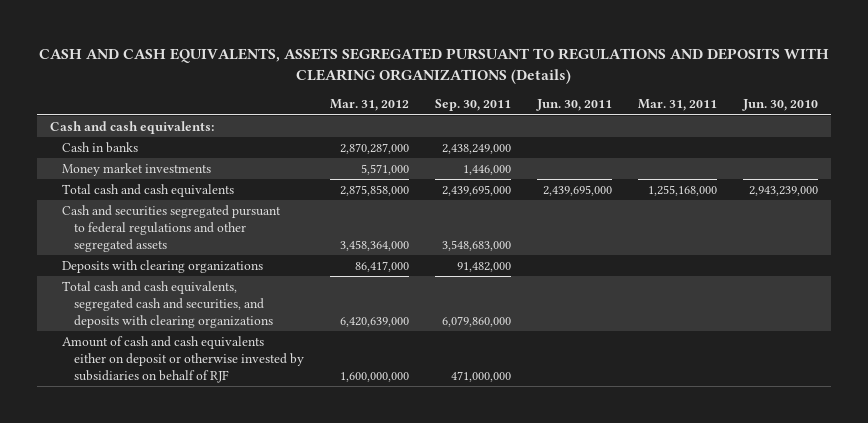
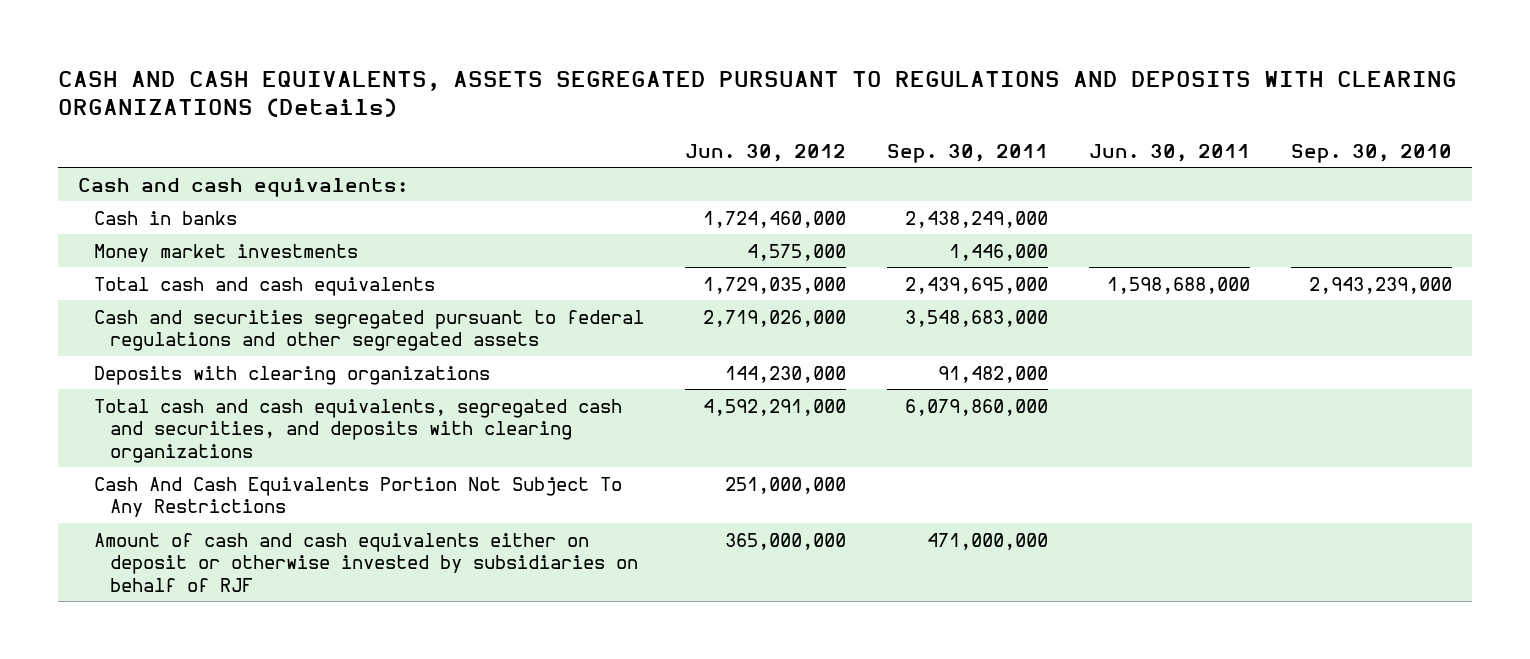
[329,99,409,112] Mar. 31, 2012 -> none
[637,99,717,112] Mar. 31, 2011 -> none
[741,99,818,112] Jun. 30, 2010 -> none
none -> [685,143,847,162] Jun. 30, 2012
none -> [1290,143,1452,163] Sep. 30, 2010
[542,184,612,196] 2,439,695,000 -> [1106,276,1250,294] 1,598,688,000
none -> [94,476,623,518] Cash And Cash Equivalents Portion Not Subject To Any Restrictions

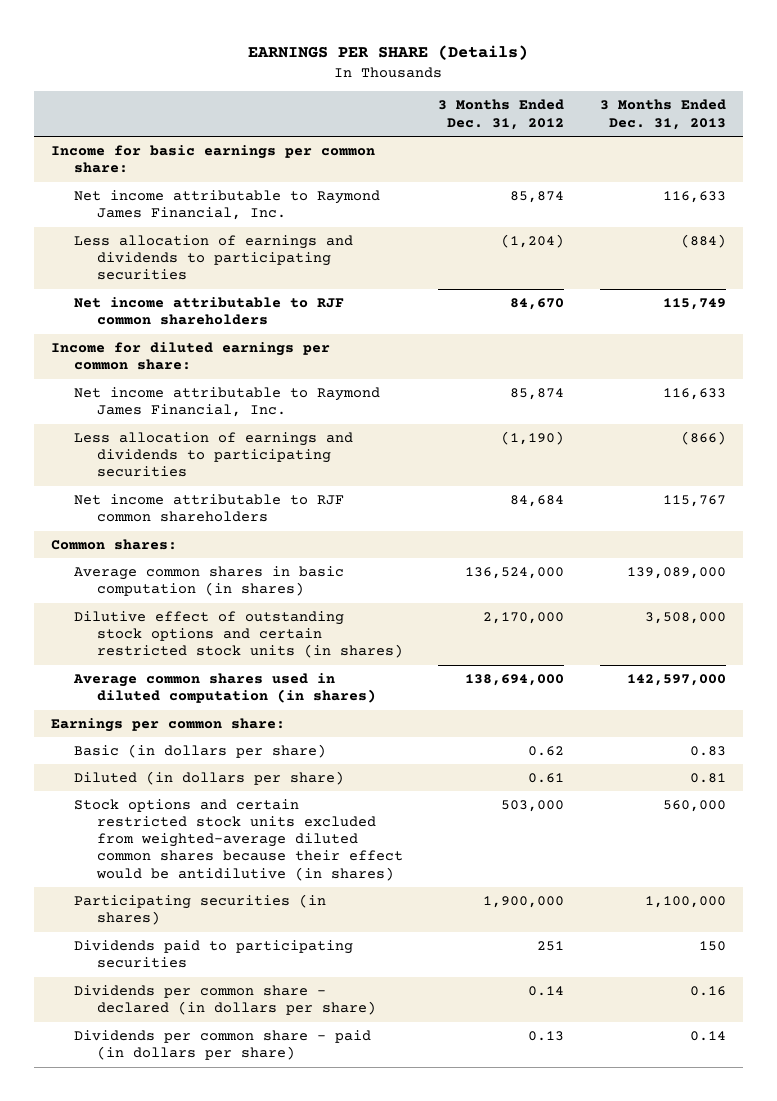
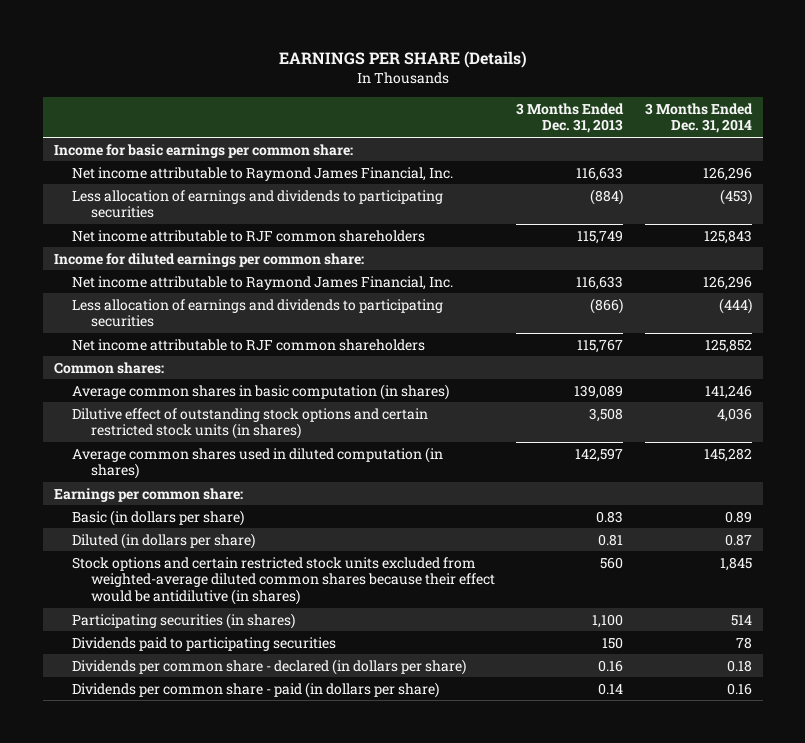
[438,99,565,130] 3 Months Ended Dec. 31, 2012 -> none
none -> [644,102,753,134] 3 Months Ended Dec. 31, 2014
[626,567,726,580] 139,089,000 -> [574,384,624,399] 139,089
[644,612,726,625] 3,508,000 -> [589,407,624,422] 3,508
[626,674,726,687] 142,597,000 -> [575,447,624,462] 142,597
[662,800,726,813] 560,000 -> [600,556,624,569] 560
[644,896,726,909] 1,100,000 -> [592,613,624,628] 1,100

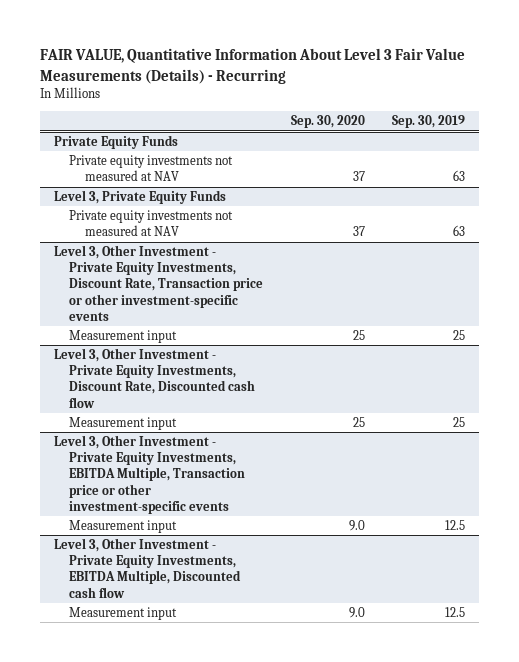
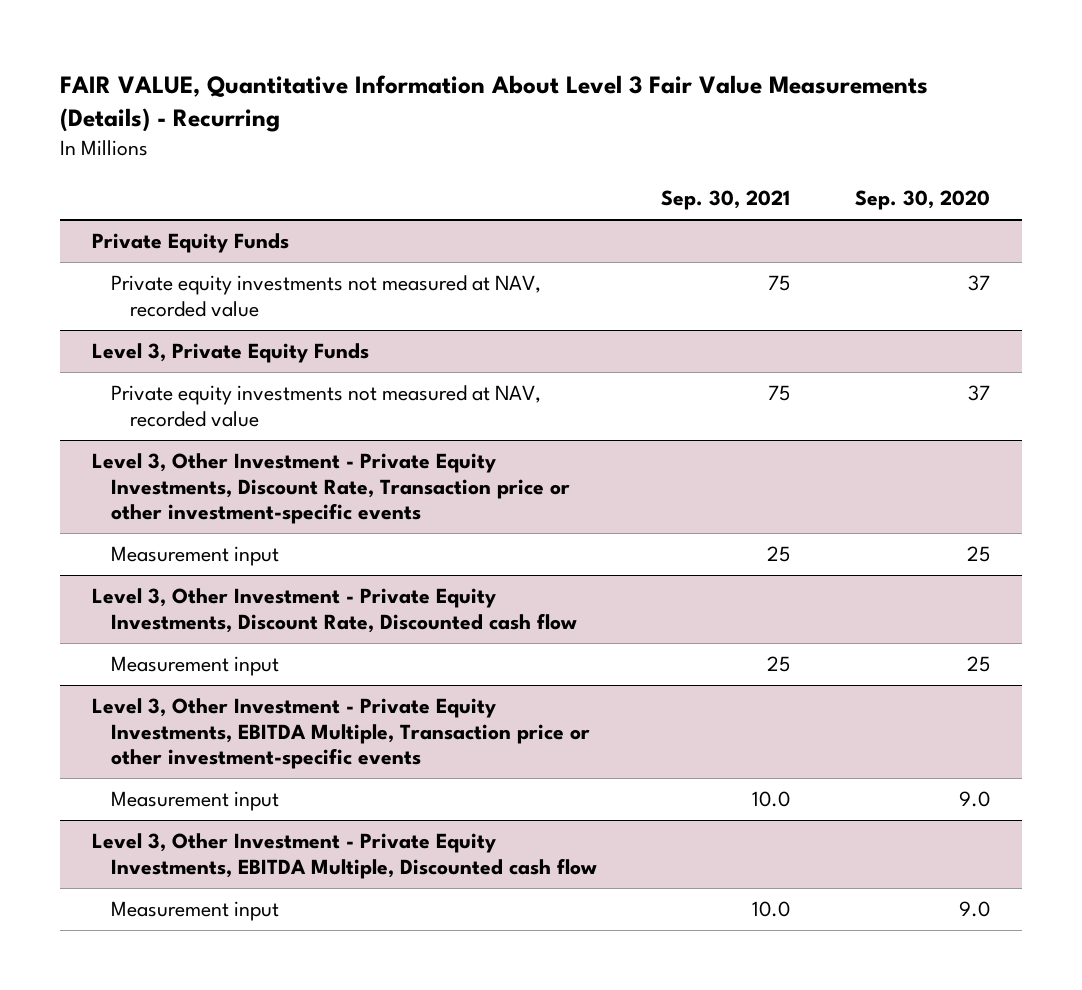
[392,115,466,129] Sep. 30, 2019 -> none
none -> [661,190,791,211] Sep. 30, 2021
[69,155,234,182] Private equity investments not measured at NAV -> [110,275,541,317] Private equity investments not measured at NAV, recorded value
[69,210,234,237] Private equity investments not measured at NAV -> [110,385,541,427] Private equity investments not measured at NAV, recorded value

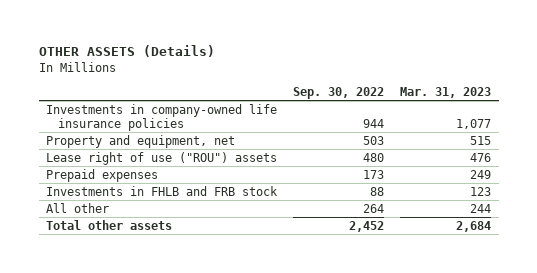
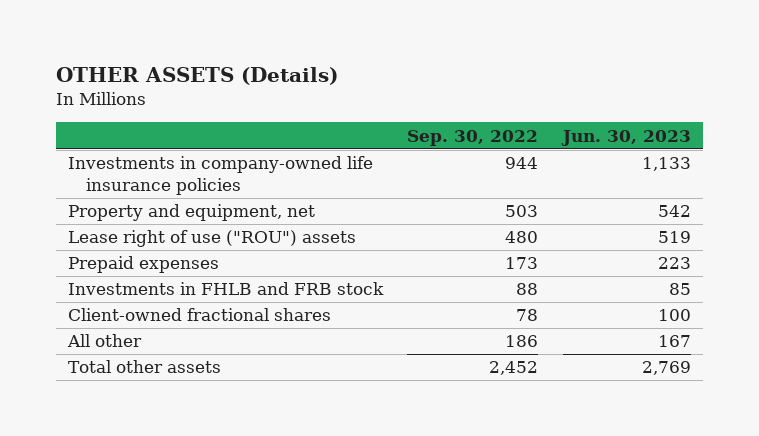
[399,86,491,98] Mar. 31, 2023 -> none
none -> [561,129,692,146] Jun. 30, 2023
none -> [67,308,331,322] Client-owned fractional shares
[363,203,385,213] 264 -> [505,335,539,348] 186

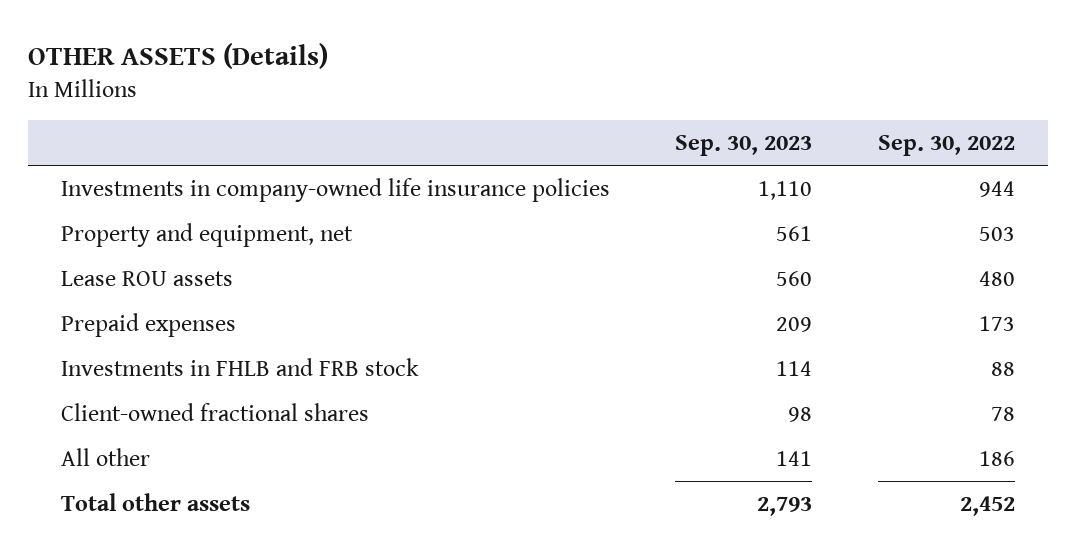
[561,129,692,146] Jun. 30, 2023 -> none
none -> [675,135,813,157] Sep. 30, 2023
[67,230,356,248] Lease right of use ("ROU") assets -> [60,270,233,286] Lease ROU assets

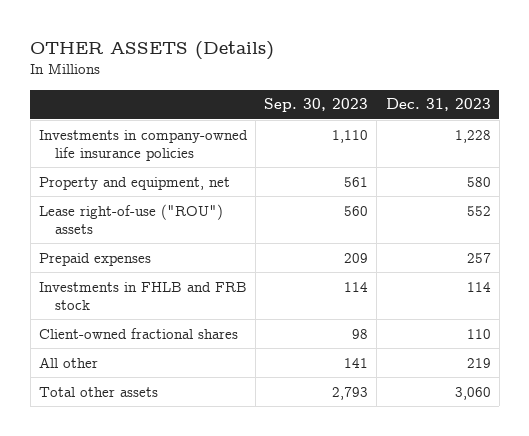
[877,135,1015,157] Sep. 30, 2022 -> none
none -> [385,98,491,112] Dec. 31, 2023
[60,270,233,286] Lease ROU assets -> [38,203,223,234] Lease right-of-use ("ROU") assets

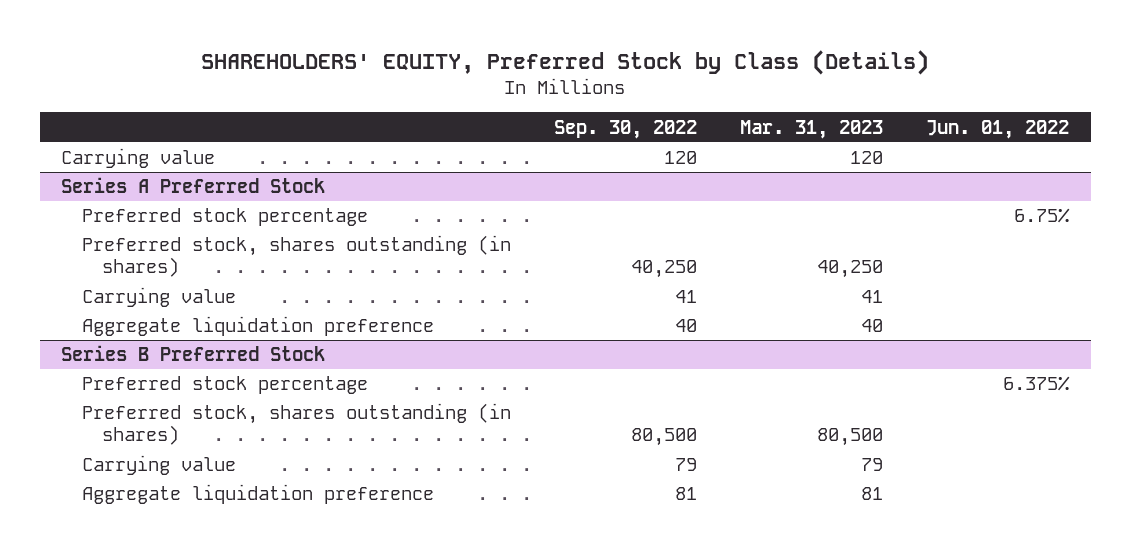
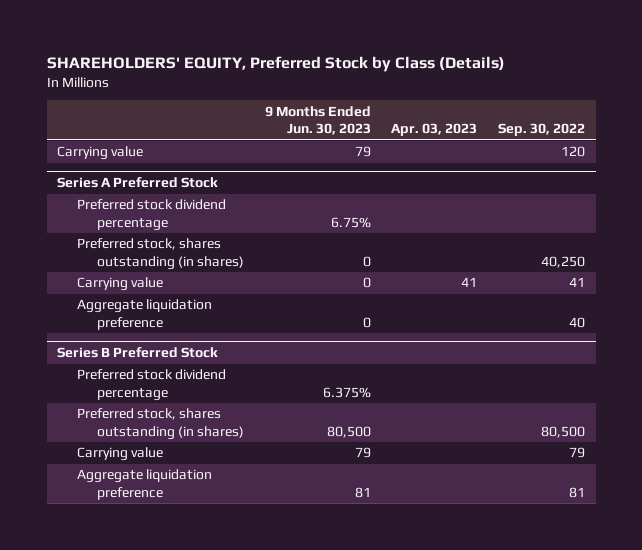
[739,119,883,139] Mar. 31, 2023 -> none
[925,119,1069,139] Jun. 01, 2022 -> none
none -> [264,105,371,136] 9 Months Ended Jun. 30, 2023
none -> [391,123,478,137] Apr. 03, 2023
[81,208,368,227] Preferred stock percentage -> [76,199,226,231] Preferred stock dividend percentage
[81,376,368,395] Preferred stock percentage -> [76,369,226,401] Preferred stock dividend percentage

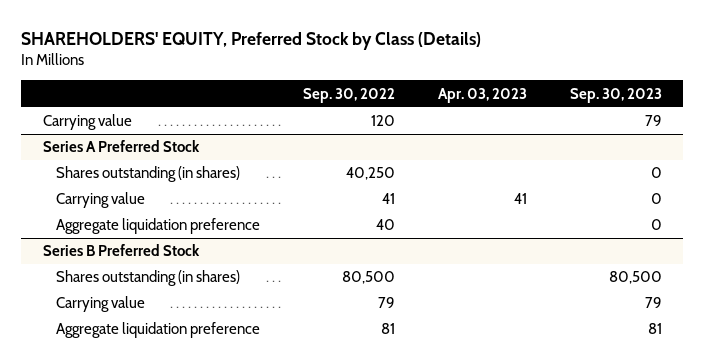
[264,105,371,136] 9 Months Ended Jun. 30, 2023 -> none
none -> [569,87,662,103] Sep. 30, 2023
[76,199,226,231] Preferred stock dividend percentage -> none
[76,238,244,270] Preferred stock, shares outstanding (in shares) -> [55,166,240,183] Shares outstanding (in shares)
[76,369,226,401] Preferred stock dividend percentage -> none
[76,408,244,440] Preferred stock, shares outstanding (in shares) -> [55,270,240,287] Shares outstanding (in shares)

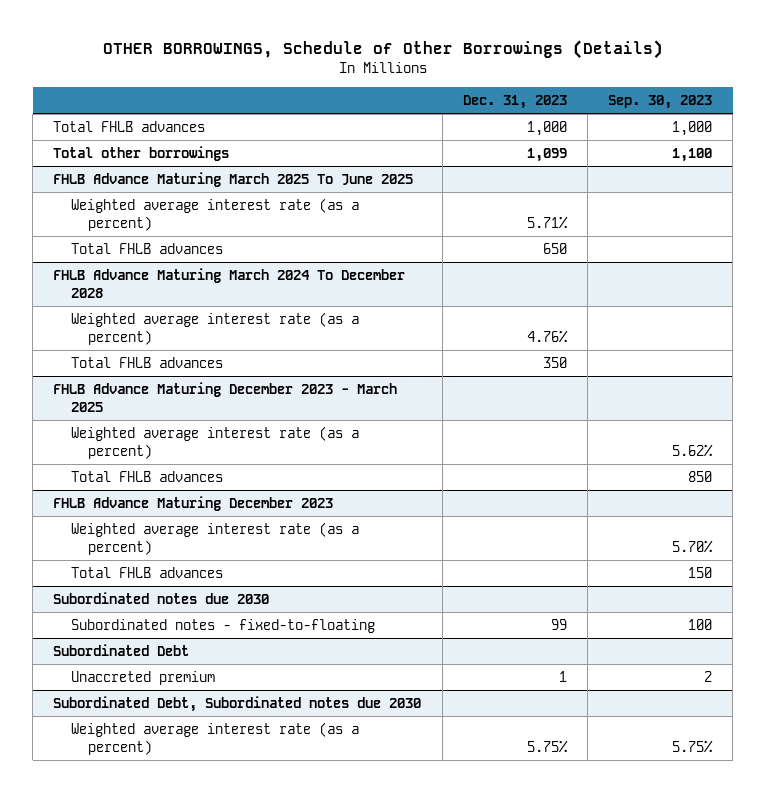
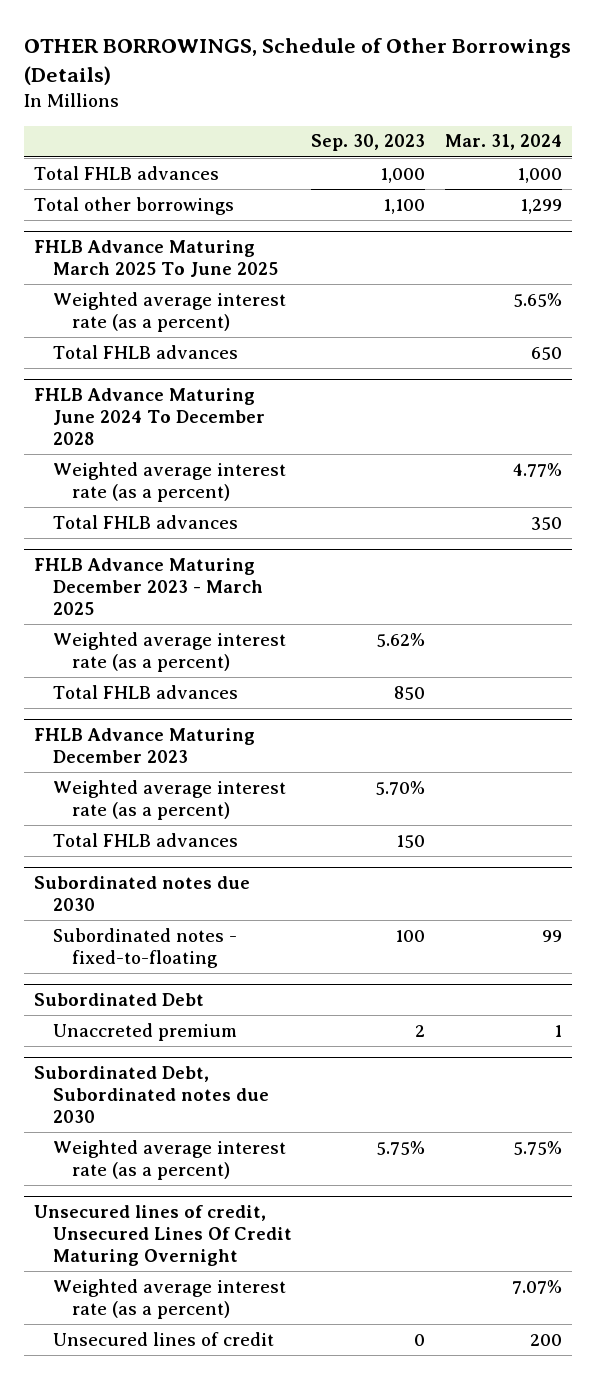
[462,94,567,109] Dec. 31, 2023 -> none
none -> [444,134,562,151] Mar. 31, 2024
[53,267,406,298] FHLB Advance Maturing March 2024 To December 2028 -> [33,387,265,446] FHLB Advance Maturing June 2024 To December 2028
none -> [33,1204,292,1267] Unsecured lines of credit, Unsecured Lines Of Credit Maturing Overnight
none -> [52,1278,286,1320] Weighted average interest rate (as a percent)
none -> [52,1331,274,1346] Unsecured lines of credit

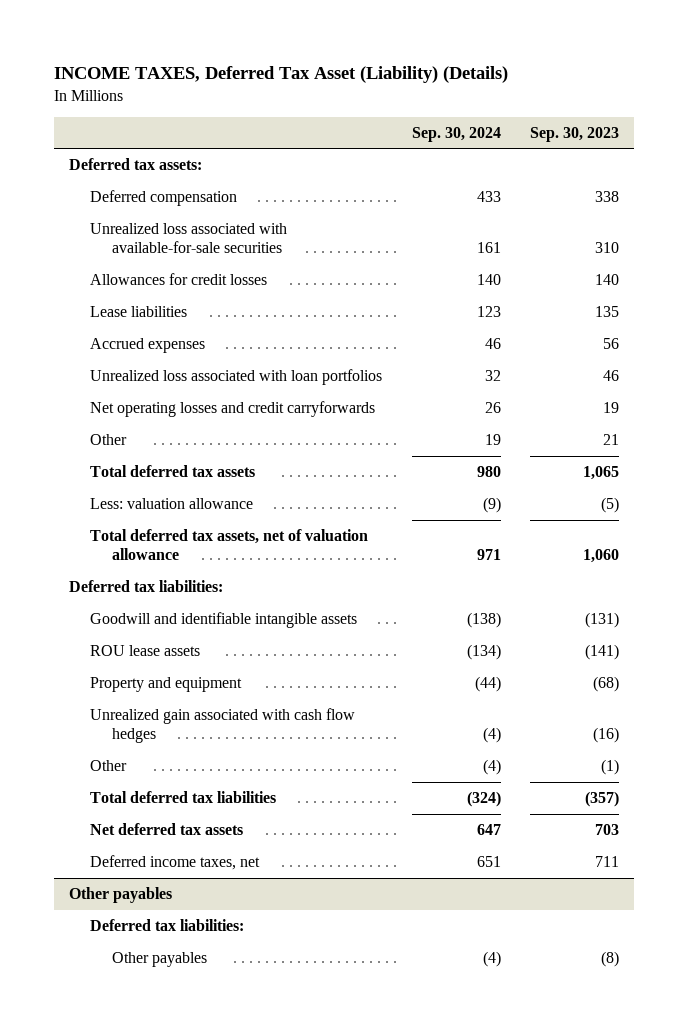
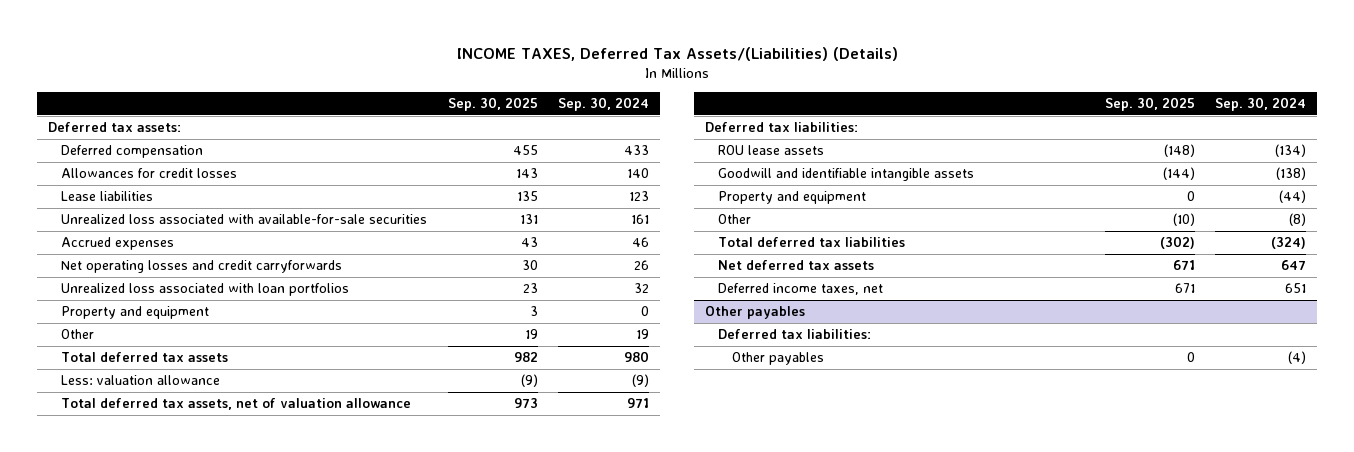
[54,66,509,84] INCOME TAXES, Deferred Tax Asset (Liability) (Details) -> [457,47,899,62] INCOME TAXES, Deferred Tax Assets/(Liabilities) (Details)
[530,126,620,142] Sep. 30, 2023 -> none
none -> [447,97,538,112] Sep. 30, 2025
[90,222,288,254] Unrealized loss associated with available-for-sale securities -> [61,214,428,225] Unrealized loss associated with available-for-sale securities
[90,368,383,385] Unrealized loss associated with loan portfolios -> [61,283,350,297] Unrealized loss associated with loan portfolios
none -> [61,306,210,320] Property and equipment
[90,611,358,628] Goodwill and identifiable intangible assets -> [718,168,975,182] Goodwill and identifiable intangible assets
[90,707,356,744] Unrealized gain associated with cash flow hedges -> none
[482,758,501,775] (4) -> [1289,213,1307,227] (8)

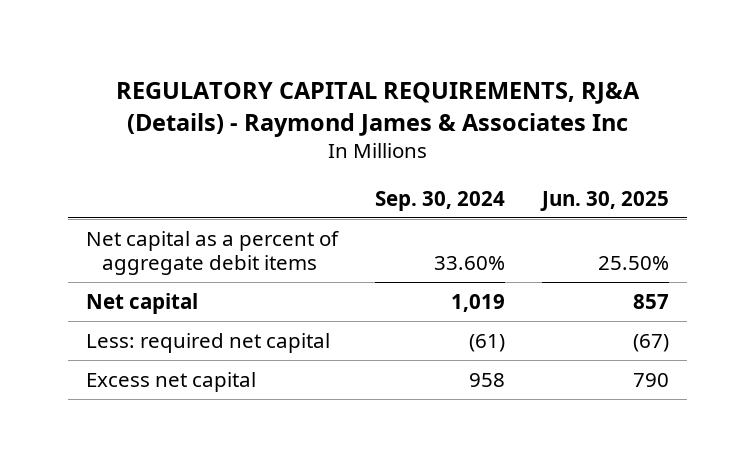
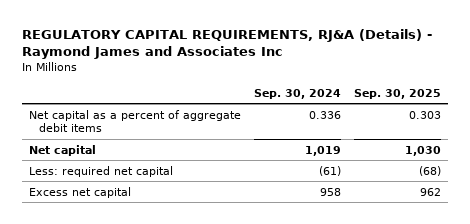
[115,82,640,137] REGULATORY CAPITAL REQUIREMENTS, RJ&A (Details) - Raymond James & Associates Inc -> [22,29,433,60] REGULATORY CAPITAL REQUIREMENTS, RJ&A (Details) - Raymond James and Associates Inc
[539,190,669,211] Jun. 30, 2025 -> none
none -> [354,88,442,99] Sep. 30, 2025
[434,255,506,270] 33.60% -> [309,110,342,119] 0.336

